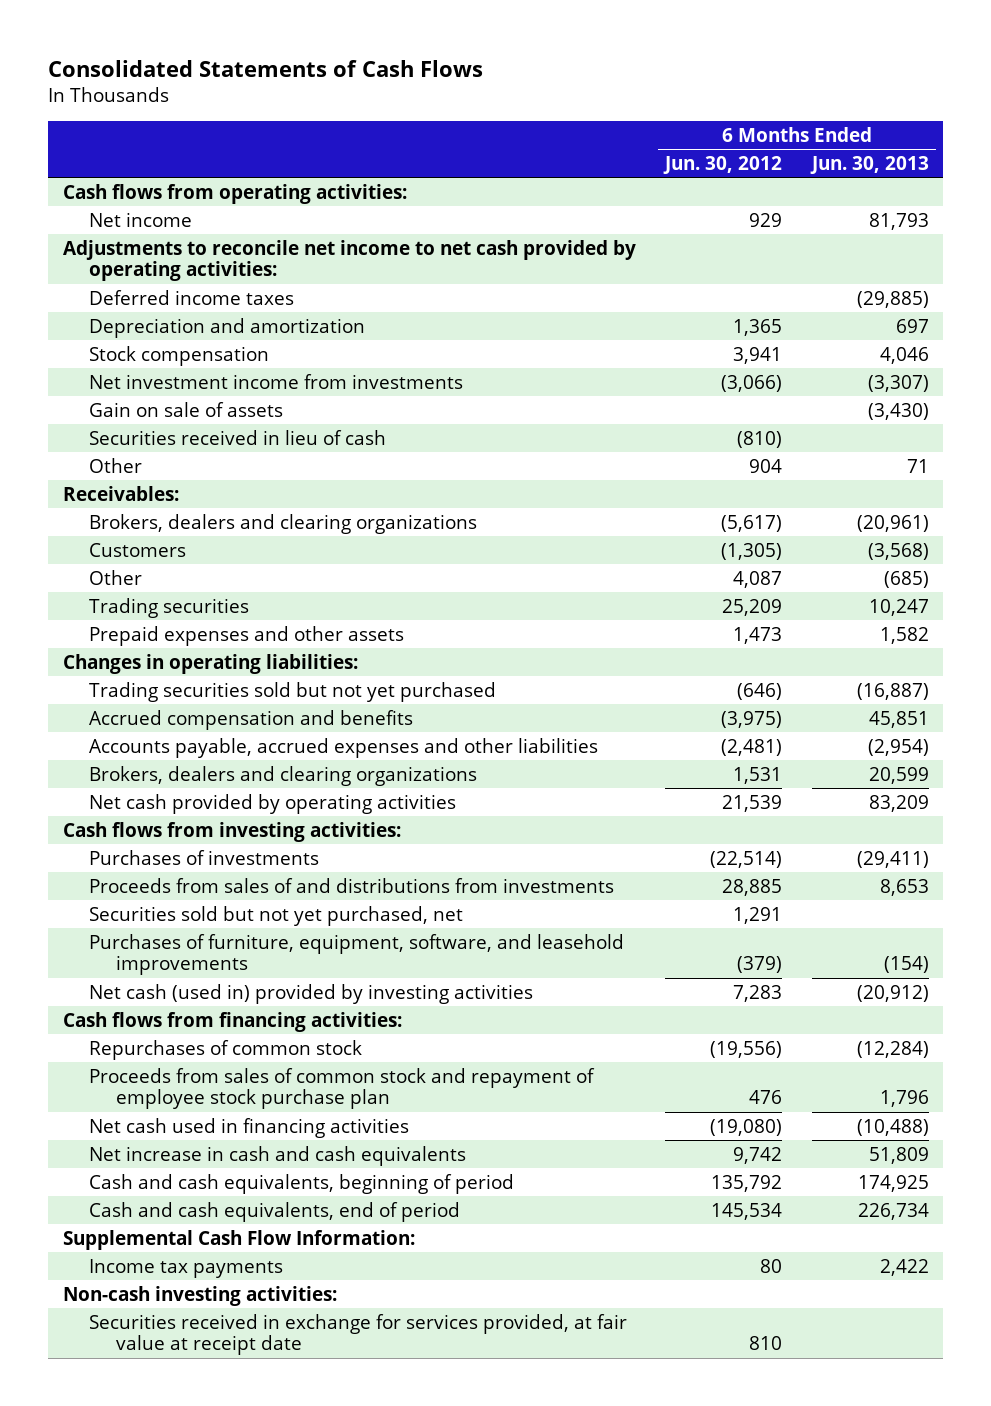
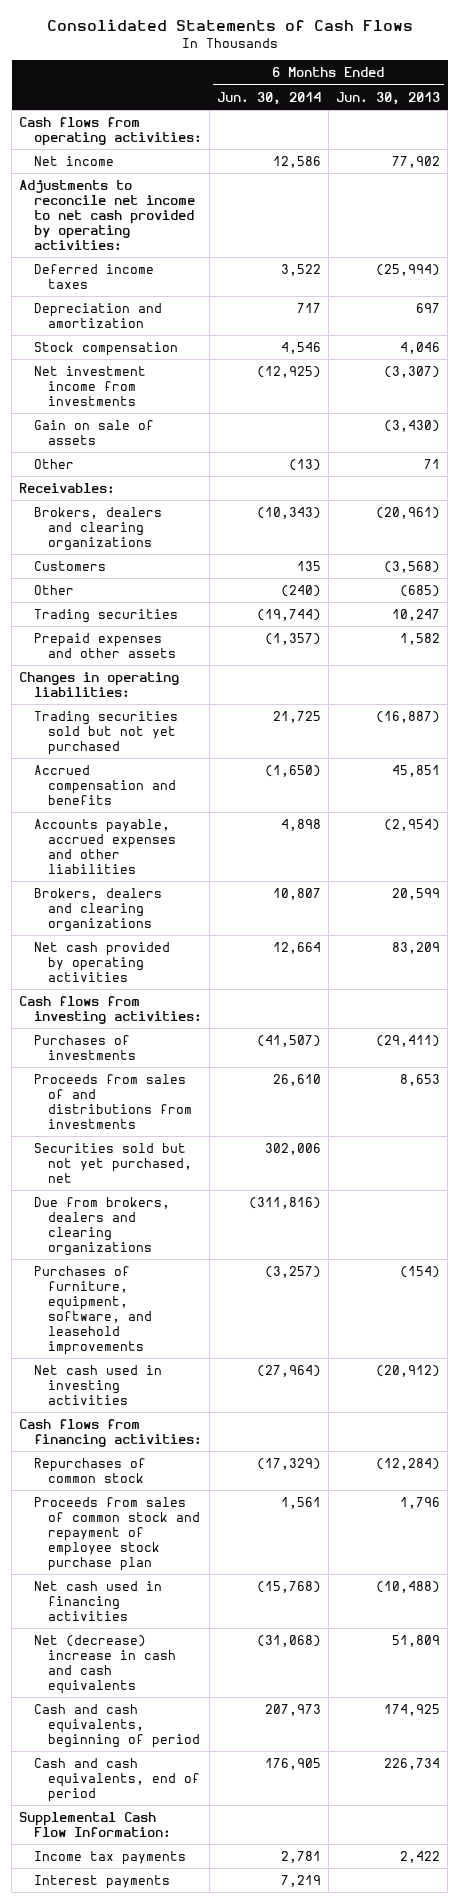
[663,155,783,174] Jun. 30, 2012 -> none
none -> [216,91,321,105] Jun. 30, 2014
[868,212,929,230] 81,793 -> [391,155,440,168] 77,902
[856,290,929,308] (29,885) -> [375,263,440,276] (25,994)
[89,429,387,445] Securities received in lieu of cash -> none
none -> [33,1196,170,1256] Due from brokers, dealers and clearing organizations
[89,983,534,1004] Net cash (used in) provided by investing activities -> [33,1364,162,1405] Net cash used in investing activities
[89,1145,467,1166] Net increase in cash and cash equivalents -> [33,1634,177,1694] Net (decrease) increase in cash and cash equivalents
[62,1285,337,1306] Non-cash investing activities: -> none
[89,1313,628,1356] Securities received in exchange for services provided, at fair value at receipt date -> none
none -> [33,1874,170,1889] Interest payments

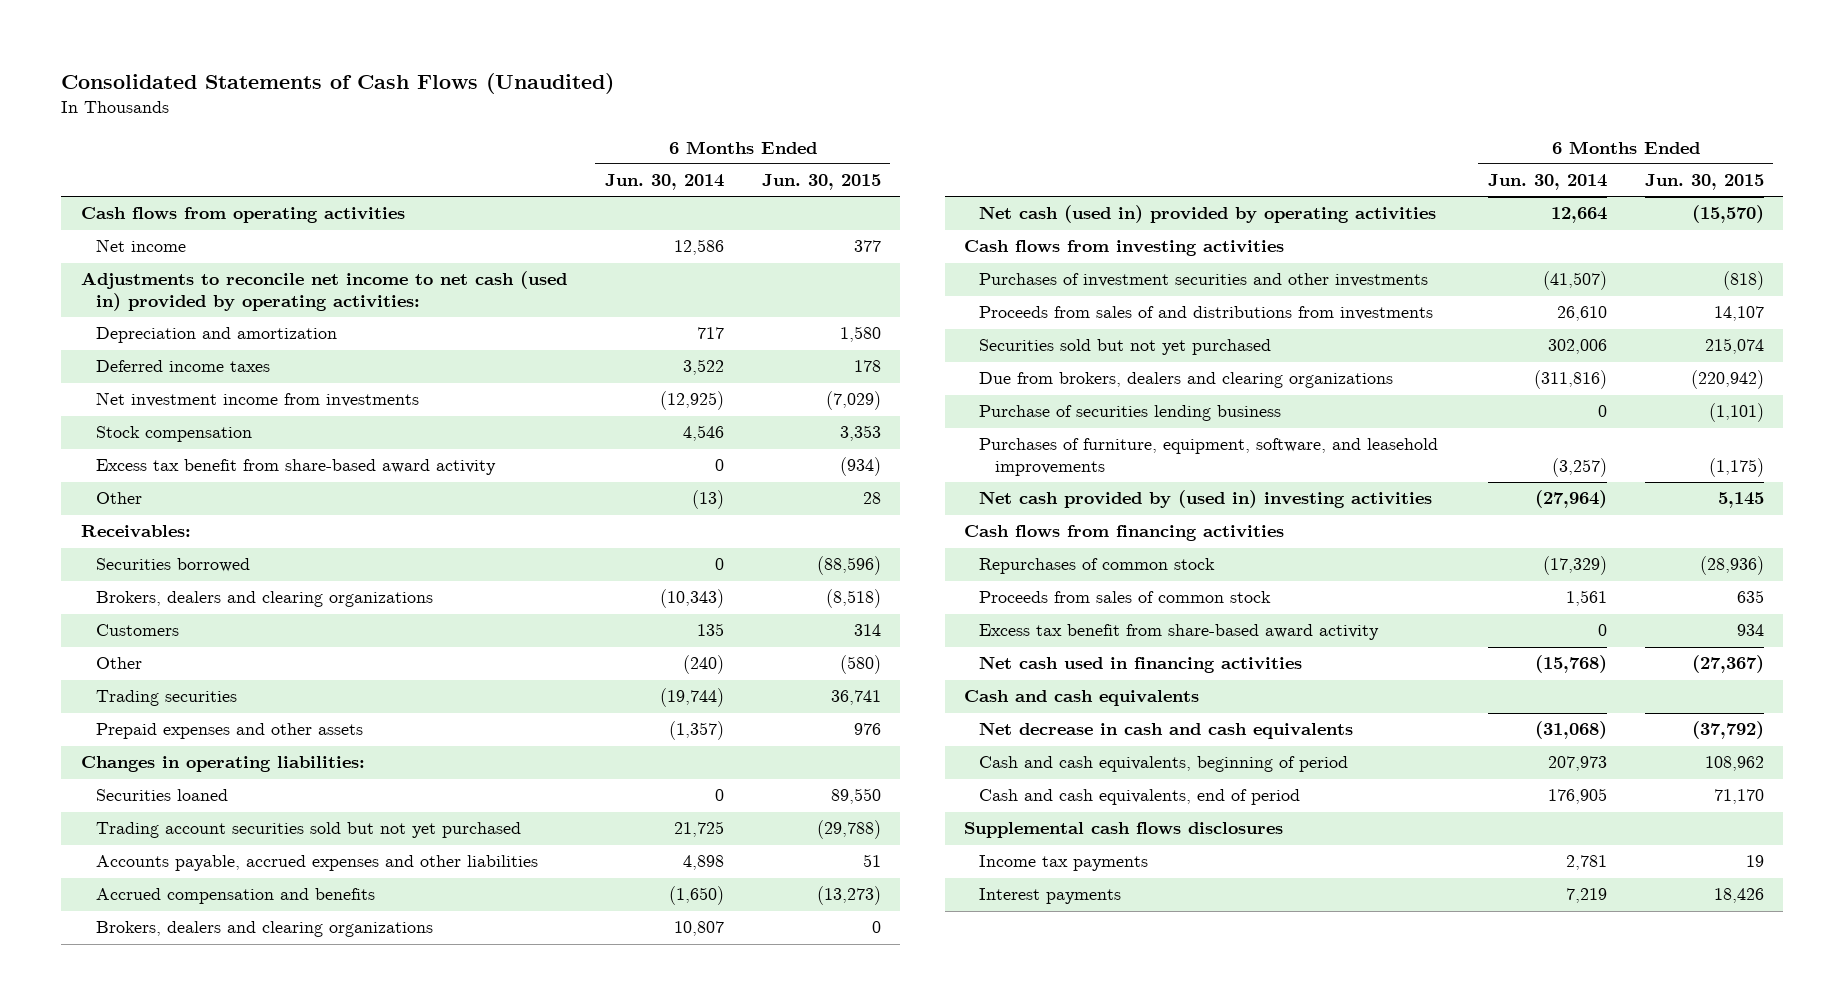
[46,19,413,32] Consolidated Statements of Cash Flows -> [61,73,615,95] Consolidated Statements of Cash Flows (Unaudited)
[335,91,440,105] Jun. 30, 2013 -> none
none -> [761,174,881,191] Jun. 30, 2015
[19,116,202,146] Cash flows from operating activities: -> [80,207,405,224] Cash flows from operating activities
[19,179,195,250] Adjustments to reconcile net income to net cash provided by operating activities: -> [80,271,567,312] Adjustments to reconcile net income to net cash (used in) provided by operating activities:
[33,263,154,289] Deferred income taxes -> [96,360,271,373] Deferred income taxes
[33,419,154,445] Gain on sale of assets -> none
[33,341,178,356] Stock compensation -> [96,426,253,443] Stock compensation
none -> [96,459,497,476] Excess tax benefit from share-based award activity
none -> [96,558,251,573] Securities borrowed
none -> [96,789,229,802] Securities loaned
[33,710,178,755] Trading securities sold but not yet purchased -> [96,822,522,839] Trading account securities sold but not yet purchased
[33,764,177,805] Accrued compensation and benefits -> [96,888,376,905] Accrued compensation and benefits
[33,941,170,982] Net cash provided by operating activities -> [979,205,1437,224] Net cash (used in) provided by operating activities
[19,995,202,1024] Cash flows from investing activities: -> [963,240,1284,257] Cash flows from investing activities
[33,1034,137,1060] Purchases of investments -> [979,273,1429,288] Purchases of investment securities and other investments
[33,1142,193,1183] Securities sold but not yet purchased, net -> [979,339,1272,356] Securities sold but not yet purchased
none -> [979,405,1282,422] Purchase of securities lending business
[33,1364,162,1405] Net cash used in investing activities -> [979,490,1433,509] Net cash provided by (used in) investing activities
[19,1418,202,1447] Cash flows from financing activities: -> [963,525,1284,542] Cash flows from financing activities
[33,1496,201,1571] Proceeds from sales of common stock and repayment of employee stock purchase plan -> [979,591,1272,604] Proceeds from sales of common stock
none -> [979,624,1380,641] Excess tax benefit from share-based award activity
none -> [963,690,1199,707] Cash and cash equivalents
[33,1634,177,1694] Net (decrease) increase in cash and cash equivalents -> [979,722,1354,740] Net decrease in cash and cash equivalents
[19,1811,171,1837] Supplemental Cash Flow Information: -> [963,822,1283,839] Supplemental cash flows disclosures

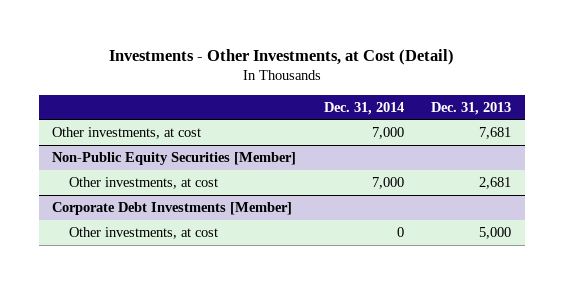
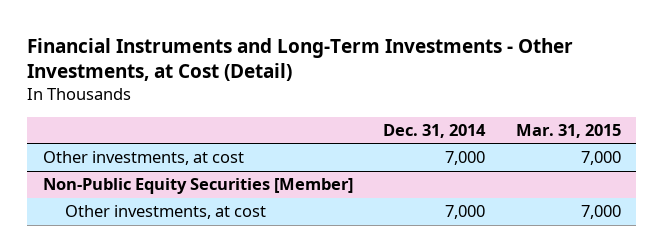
[108,48,454,65] Investments - Other Investments, at Cost (Detail) -> [27,37,574,82] Financial Instruments and Long-Term Investments - Other Investments, at Cost (Detail)
[431,101,512,115] Dec. 31, 2013 -> none
none -> [515,123,621,138] Mar. 31, 2015
[52,201,293,215] Corporate Debt Investments [Member] -> none
[68,226,218,239] Other investments, at cost -> none

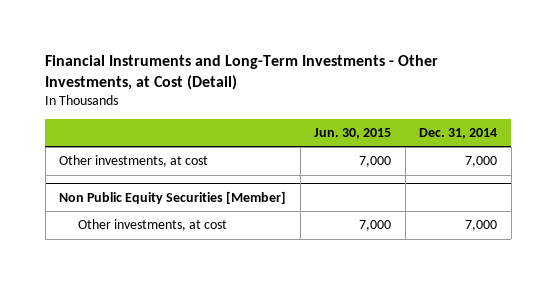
[515,123,621,138] Mar. 31, 2015 -> none
none -> [314,127,392,139] Jun. 30, 2015
[42,178,353,195] Non-Public Equity Securities [Member] -> [59,190,287,204] Non Public Equity Securities [Member]

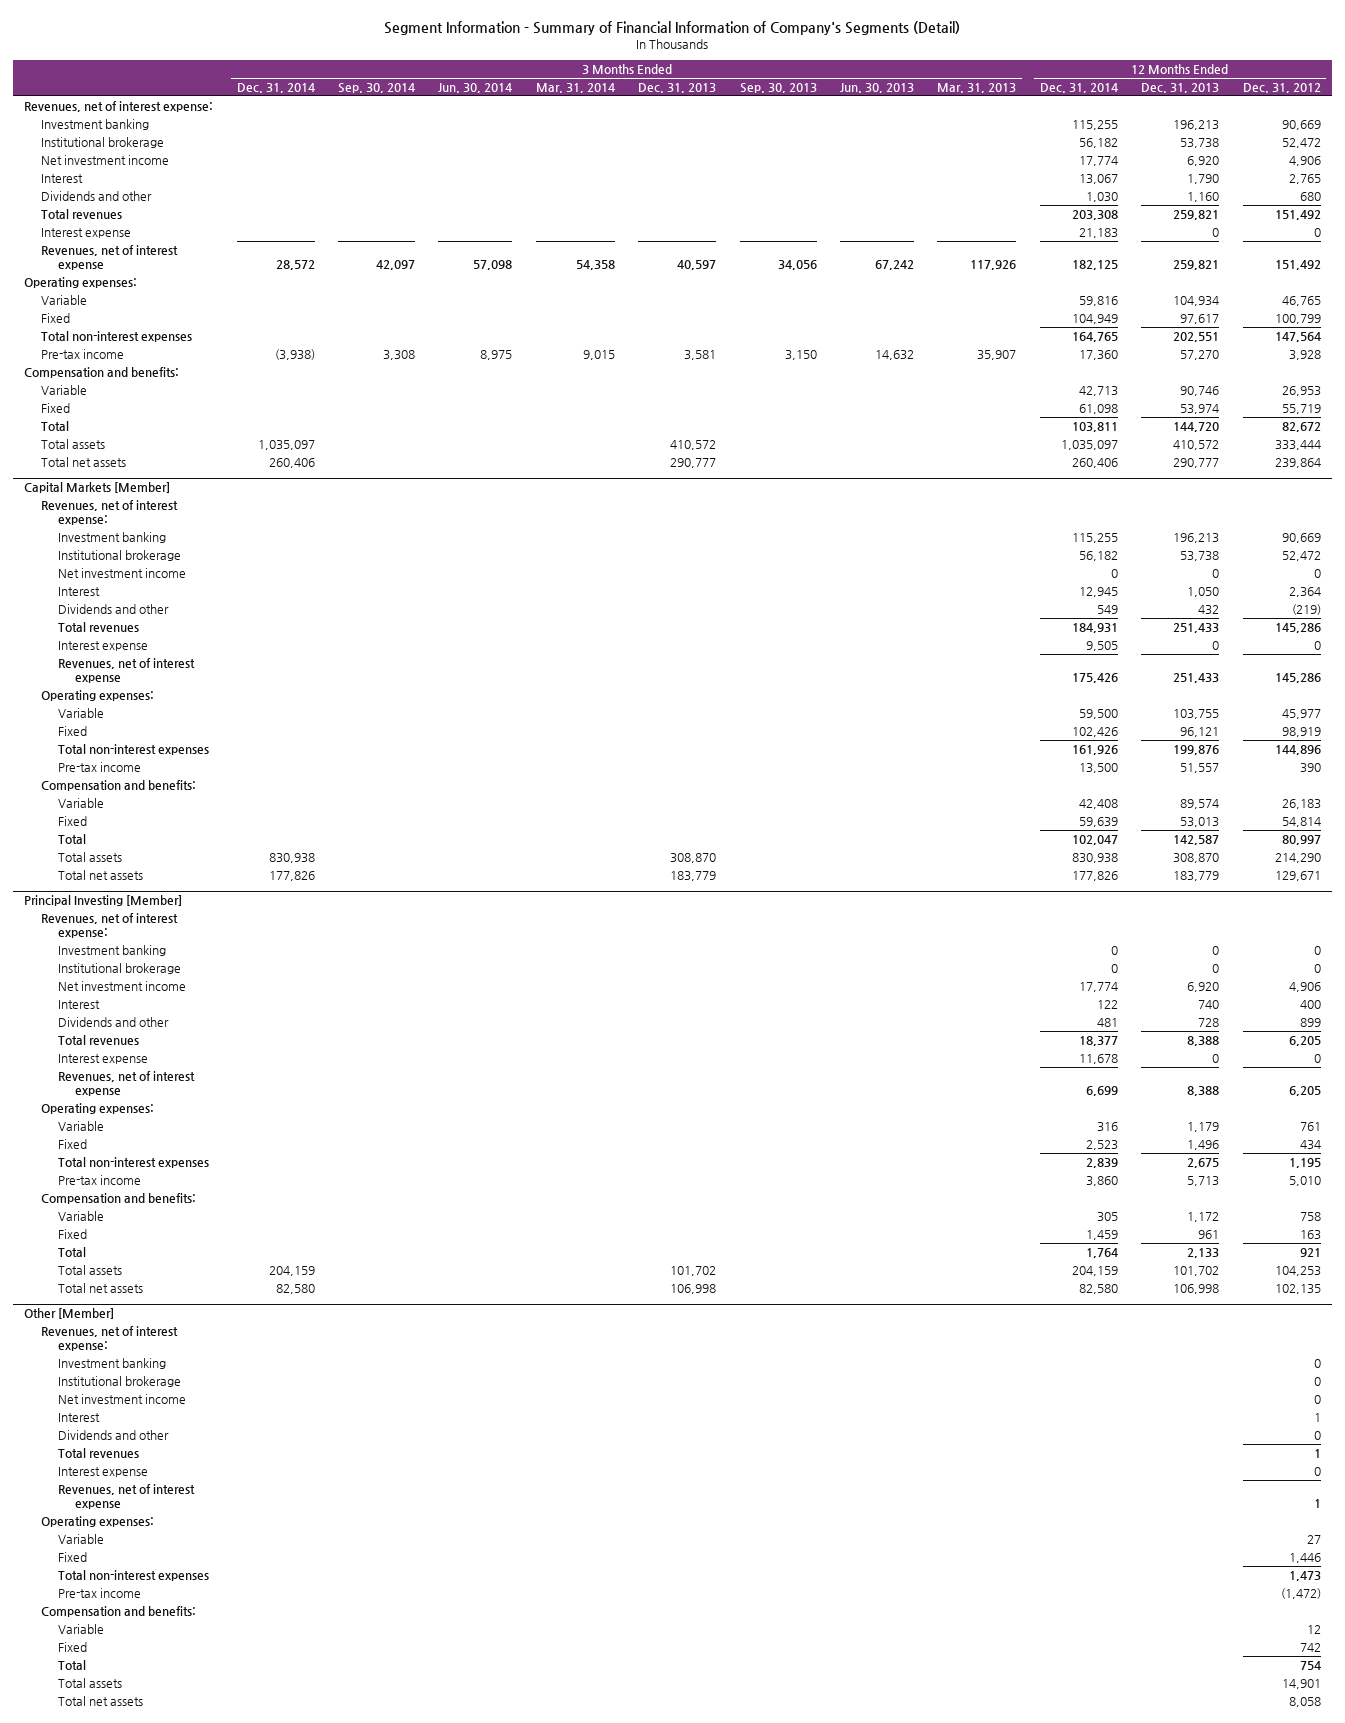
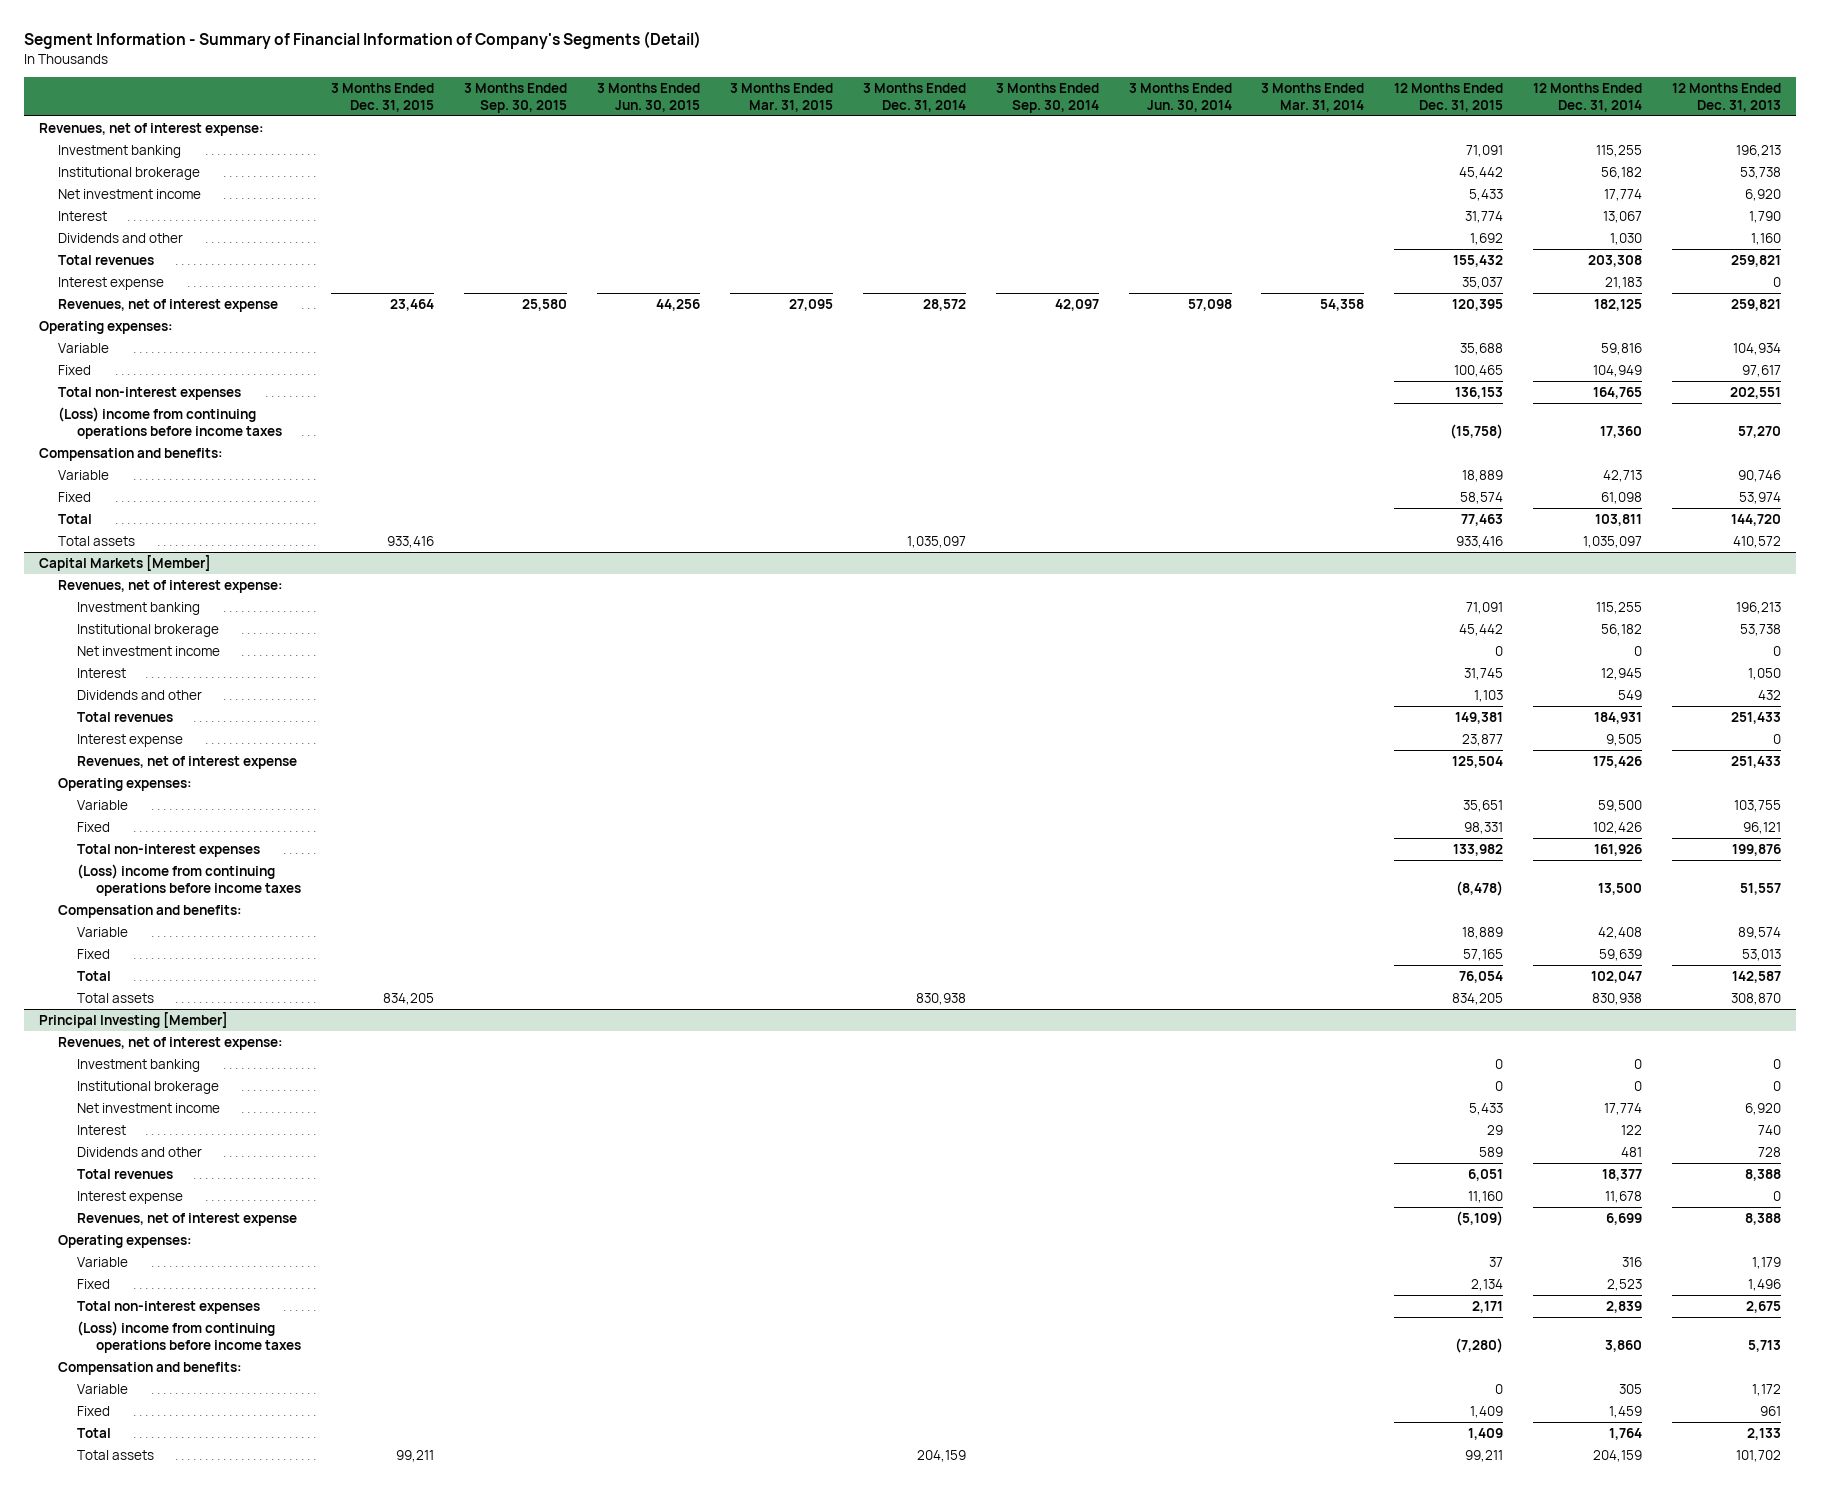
[638,83,717,94] Dec. 31, 2013 -> none
[739,83,817,94] Sep. 30, 2013 -> none
[840,83,915,94] Jun. 30, 2013 -> none
[937,83,1017,94] Mar. 31, 2013 -> none
[1242,83,1321,94] Dec. 31, 2012 -> none
none -> [330,82,434,112] 3 Months Ended Dec. 31, 2015
none -> [463,82,567,113] 3 Months Ended Sep. 30, 2015
none -> [596,82,700,112] 3 Months Ended Jun. 30, 2015
none -> [729,82,833,112] 3 Months Ended Mar. 31, 2015
none -> [1394,82,1504,112] 12 Months Ended Dec. 31, 2015
[41,349,125,360] Pre-tax income -> none
none -> [58,406,283,439] (Loss) income from continuing operations before income taxes
[41,457,127,468] Total net assets -> none
[57,762,141,773] Pre-tax income -> [77,863,301,896] (Loss) income from continuing operations before income taxes
[57,870,143,881] Total net assets -> none
[57,1175,141,1186] Pre-tax income -> [77,1320,301,1353] (Loss) income from continuing operations before income taxes
[57,1283,143,1294] Total net assets -> none
[24,1308,115,1320] Other [Member] -> none
[41,1326,179,1352] Revenues, net of interest expense: -> none
[57,1358,166,1370] Investment banking -> none
[57,1376,181,1388] Institutional brokerage -> none
[57,1394,186,1405] Net investment income -> none
[57,1413,100,1423] Interest -> none
[57,1430,169,1441] Dividends and other -> none
[57,1448,139,1459] Total revenues -> none
[57,1467,148,1478] Interest expense -> none
[57,1484,195,1510] Revenues, net of interest expense -> none
[41,1516,155,1528] Operating expenses: -> none
[57,1534,104,1545] Variable -> none
[57,1552,87,1563] Fixed -> none
[57,1570,209,1582] Total non-interest expenses -> none
[57,1588,141,1599] Pre-tax income -> none
[41,1606,197,1618] Compensation and benefits: -> none
[57,1624,104,1635] Variable -> none
[57,1642,87,1653] Fixed -> none
[57,1660,86,1671] Total -> none
[57,1678,122,1689] Total assets -> none
[57,1696,143,1707] Total net assets -> none

